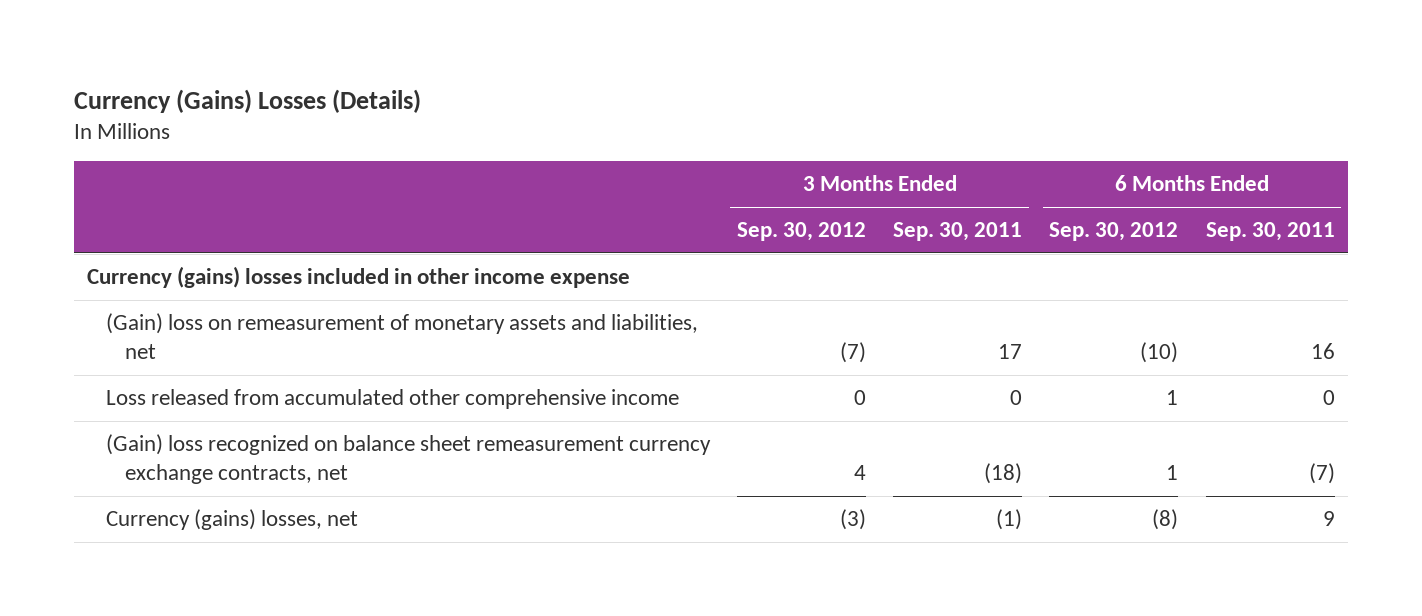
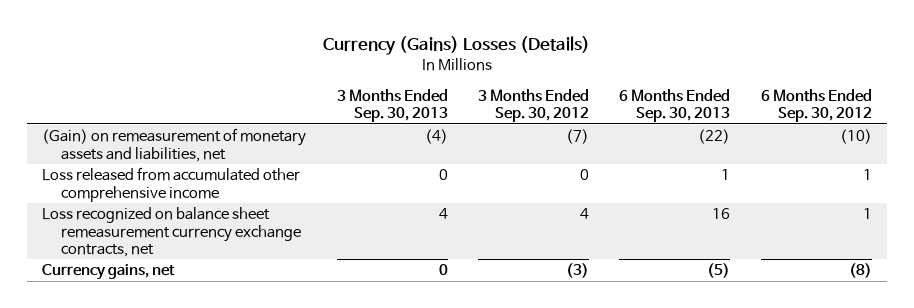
[893,222,1023,242] Sep. 30, 2011 -> none
[1205,222,1335,242] Sep. 30, 2011 -> none
none -> [336,88,448,122] 3 Months Ended Sep. 30, 2013
none -> [619,88,731,122] 6 Months Ended Sep. 30, 2013
[87,266,631,289] Currency (gains) losses included in other income expense -> none
[105,313,698,360] (Gain) loss on remeasurement of monetary assets and liabilities, net -> [42,128,307,162] (Gain) on remeasurement of monetary assets and liabilities, net
[105,434,711,485] (Gain) loss recognized on balance sheet remeasurement currency exchange contracts, net -> [42,207,302,257] Loss recognized on balance sheet remeasurement currency exchange contracts, net
[105,509,358,531] Currency (gains) losses, net -> [42,264,176,281] Currency gains, net

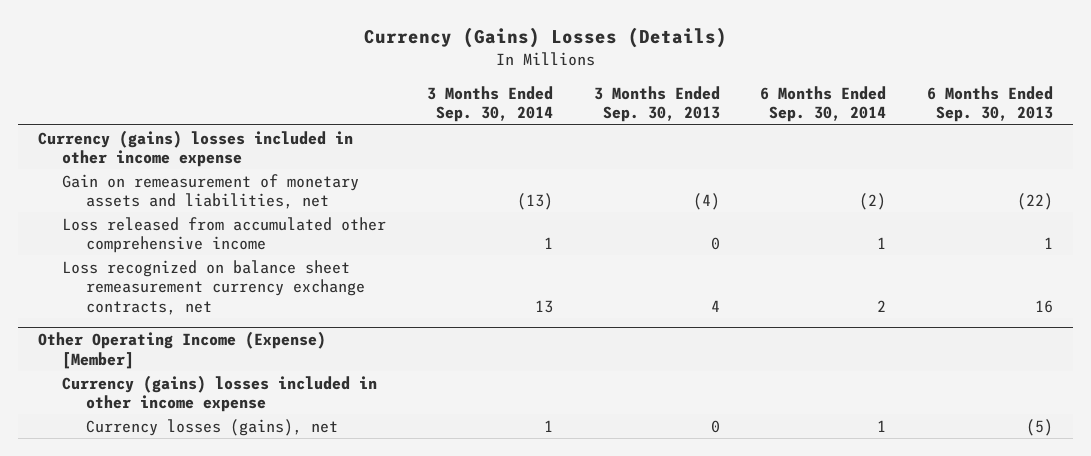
[477,88,589,122] 3 Months Ended Sep. 30, 2012 -> none
[760,88,872,122] 6 Months Ended Sep. 30, 2012 -> none
none -> [426,85,553,123] 3 Months Ended Sep. 30, 2014
none -> [760,85,887,123] 6 Months Ended Sep. 30, 2014
none -> [38,129,354,168] Currency (gains) losses included in other income expense
[42,128,307,162] (Gain) on remeasurement of monetary assets and liabilities, net -> [62,173,360,210] Gain on remeasurement of monetary assets and liabilities, net
none -> [38,331,327,369] Other Operating Income (Expense) [Member]
none -> [62,374,378,413] Currency (gains) losses included in other income expense
[42,264,176,281] Currency gains, net -> [86,418,339,436] Currency losses (gains), net

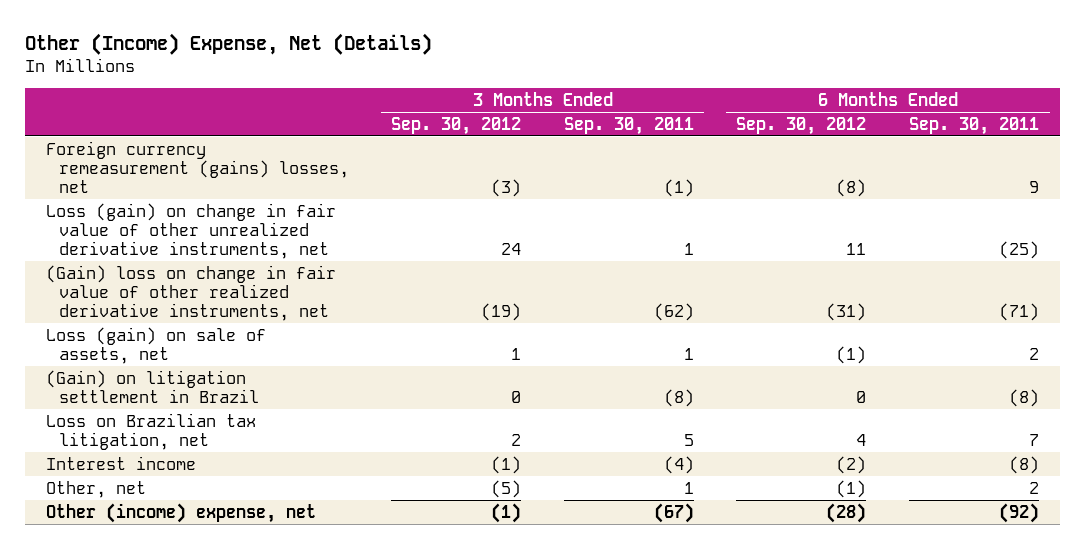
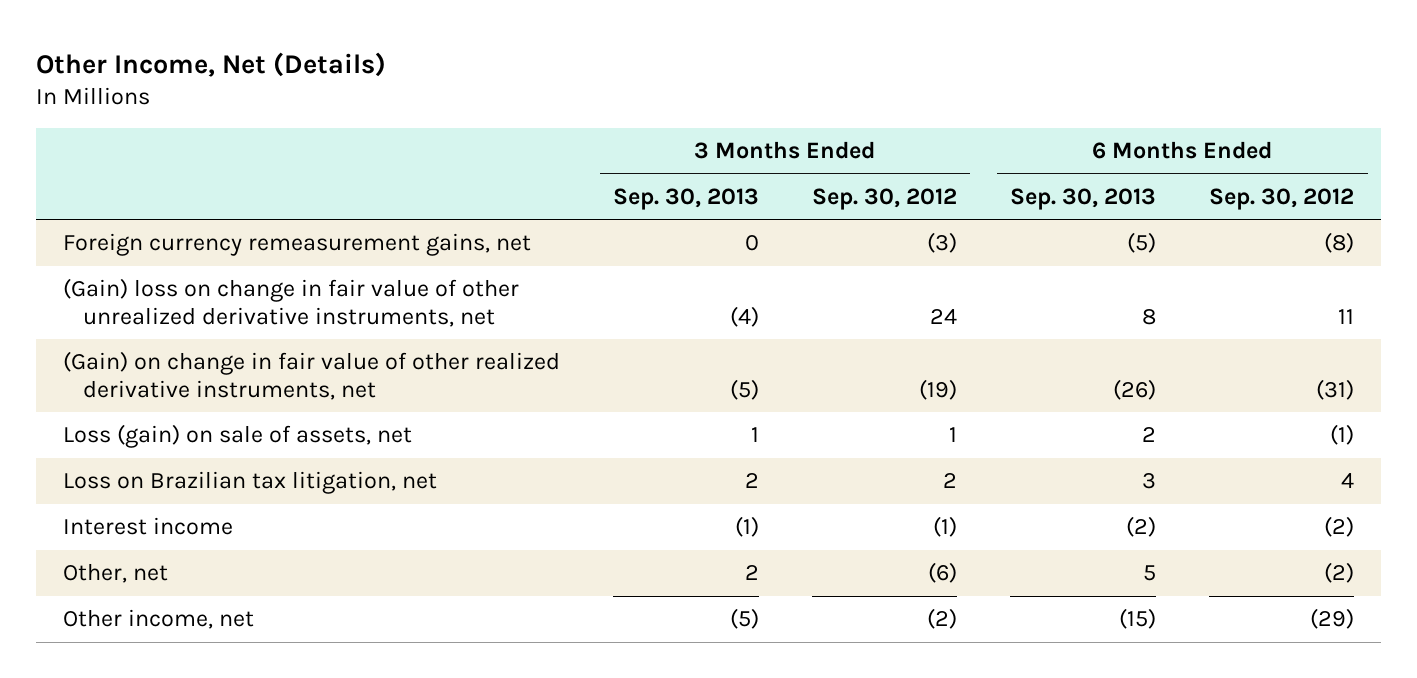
[24,32,432,55] Other (Income) Expense, Net (Details) -> [36,51,387,77] Other Income, Net (Details)
[563,116,694,135] Sep. 30, 2011 -> none
[908,116,1039,135] Sep. 30, 2011 -> none
none -> [612,187,759,210] Sep. 30, 2013
none -> [1010,187,1157,210] Sep. 30, 2013
[45,140,349,193] Foreign currency remeasurement (gains) losses, net -> [62,233,531,257] Foreign currency remeasurement gains, net
[45,202,336,259] Loss (gain) on change in fair value of other unrealized derivative instruments, net -> [62,278,519,327] (Gain) loss on change in fair value of other unrealized derivative instruments, net
[45,264,336,321] (Gain) loss on change in fair value of other realized derivative instruments, net -> [62,351,560,400] (Gain) on change in fair value of other realized derivative instruments, net
[45,369,259,403] (Gain) on litigation settlement in Brazil -> none
[491,479,522,498] (5) -> [928,562,958,584] (6)
[836,479,867,498] (1) -> [1324,562,1355,584] (2)
[45,502,316,523] Other (income) expense, net -> [62,609,254,630] Other income, net
[491,502,522,523] (1) -> [927,608,958,630] (2)
[826,502,867,523] (28) -> [1310,608,1355,630] (29)

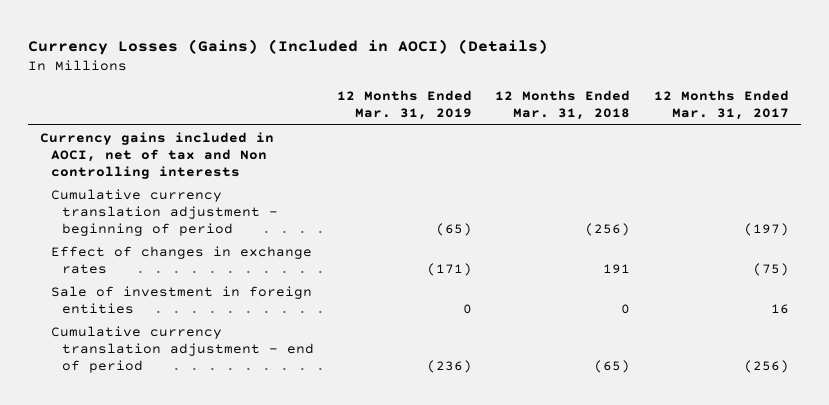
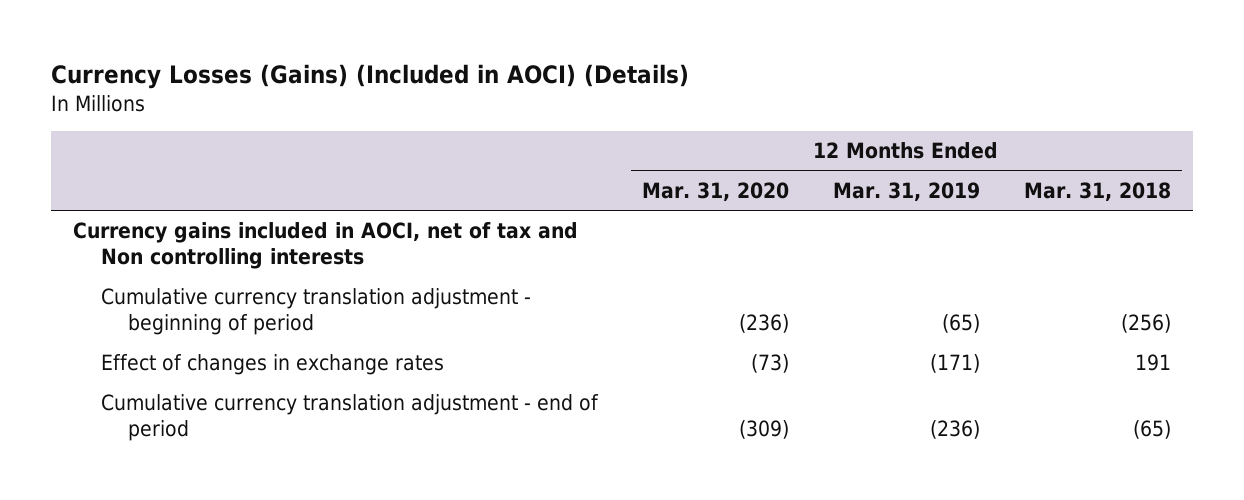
[653,90,789,121] 12 Months Ended Mar. 31, 2017 -> none
none -> [641,182,789,202] Mar. 31, 2020
[50,285,312,314] Sale of investment in foreign entities -> none

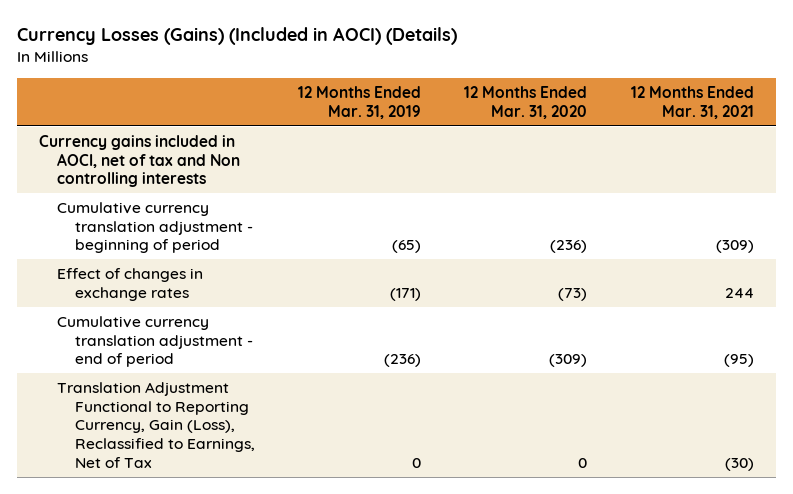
[1023,182,1171,202] Mar. 31, 2018 -> none
none -> [630,86,754,119] 12 Months Ended Mar. 31, 2021
none -> [56,382,255,468] Translation Adjustment Functional to Reporting Currency, Gain (Loss), Reclassified to Earnings, Net of Tax

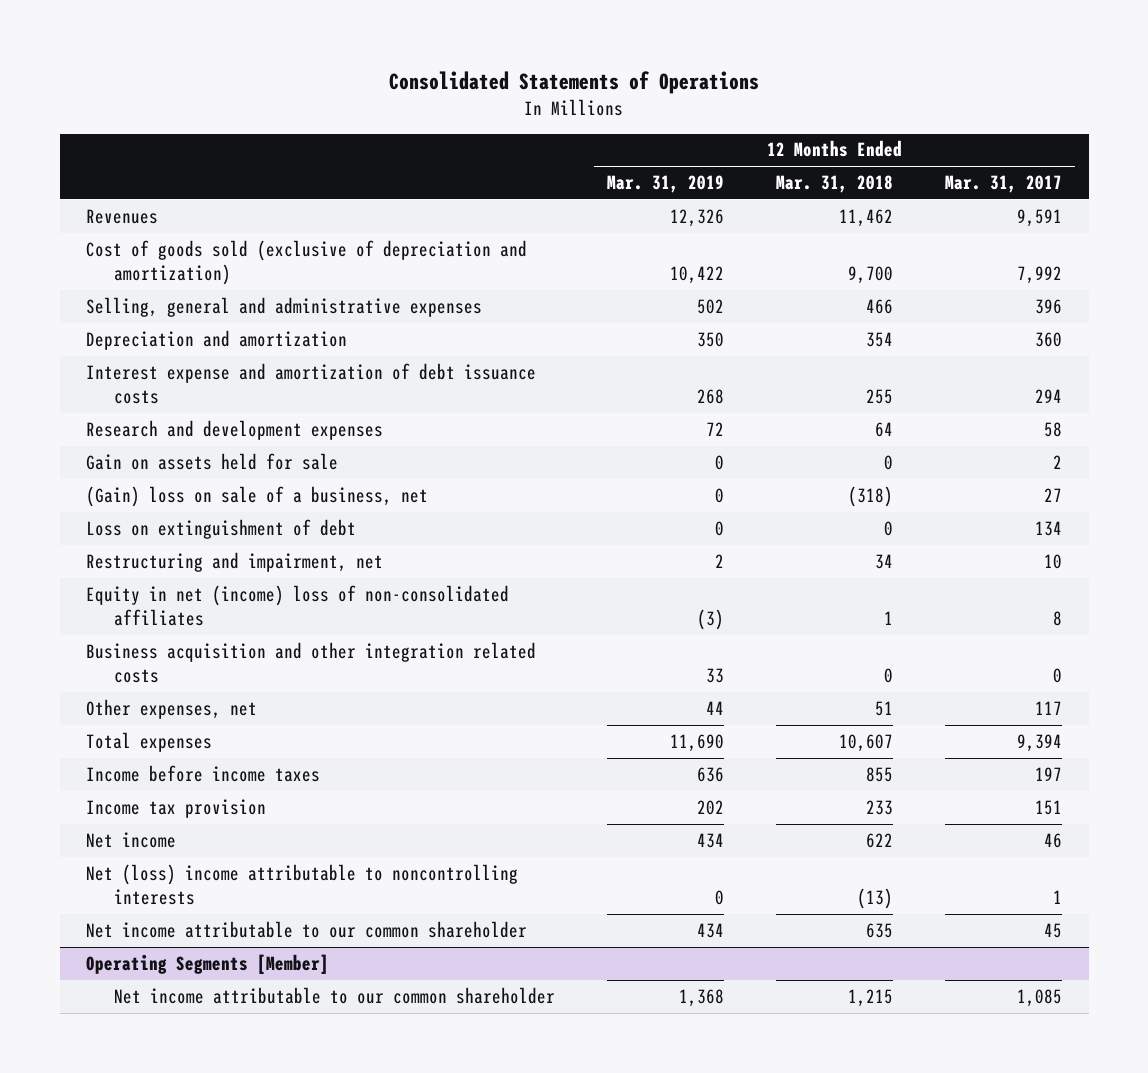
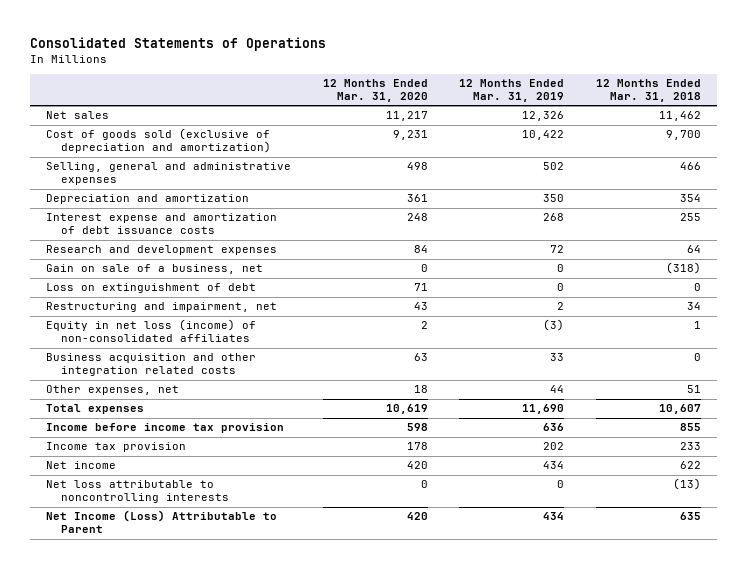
[945,175,1063,194] Mar. 31, 2017 -> none
none -> [322,79,428,103] 12 Months Ended Mar. 31, 2020
[85,208,158,224] Revenues -> [46,111,110,120] Net sales
[85,452,338,470] Gain on assets held for sale -> none
[85,485,428,507] (Gain) loss on sale of a business, net -> [46,264,264,275] Gain on sale of a business, net
[85,584,509,627] Equity in net (income) loss of non-consolidated affiliates -> [46,319,257,343] Equity in net loss (income) of non-consolidated affiliates
[85,764,320,782] Income before income taxes -> [46,423,285,434] Income before income tax provision
[85,953,329,974] Operating Segments [Member] -> none
[113,986,555,1004] Net income attributable to our common shareholder -> none
[85,863,518,906] Net (loss) income attributable to noncontrolling interests -> [46,480,229,504] Net loss attributable to noncontrolling interests
[85,920,527,938] Net income attributable to our common shareholder -> [46,510,278,534] Net Income (Loss) Attributable to Parent

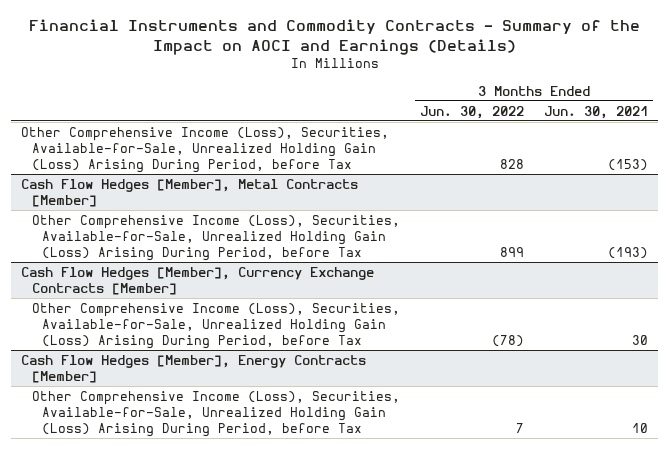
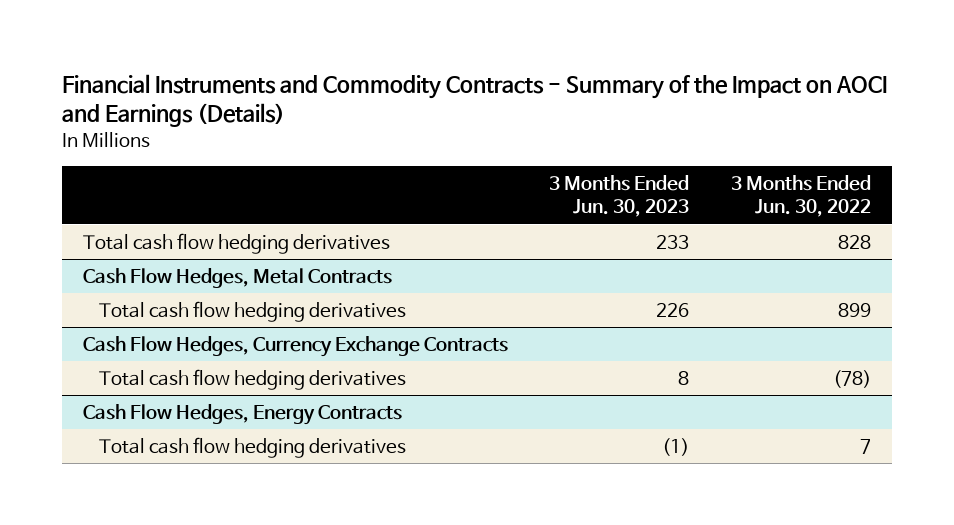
[544,105,649,119] Jun. 30, 2021 -> none
none -> [549,174,690,218] 3 Months Ended Jun. 30, 2023
[21,126,390,173] Other Comprehensive Income (Loss), Securities, Available-for-Sale, Unrealized Holding Gain (Loss) Arising During Period, before Tax -> [82,233,390,255] Total cash flow hedging derivatives
[21,178,359,207] Cash Flow Hedges [Member], Metal Contracts [Member] -> [82,268,392,289] Cash Flow Hedges, Metal Contracts
[31,214,400,261] Other Comprehensive Income (Loss), Securities, Available-for-Sale, Unrealized Holding Gain (Loss) Arising During Period, before Tax -> [98,301,406,323] Total cash flow hedging derivatives
[21,266,375,295] Cash Flow Hedges [Member], Currency Exchange Contracts [Member] -> [82,336,508,358] Cash Flow Hedges, Currency Exchange Contracts
[31,302,400,349] Other Comprehensive Income (Loss), Securities, Available-for-Sale, Unrealized Holding Gain (Loss) Arising During Period, before Tax -> [98,369,406,391] Total cash flow hedging derivatives
[21,354,367,383] Cash Flow Hedges [Member], Energy Contracts [Member] -> [82,404,402,426] Cash Flow Hedges, Energy Contracts
[31,390,400,437] Other Comprehensive Income (Loss), Securities, Available-for-Sale, Unrealized Holding Gain (Loss) Arising During Period, before Tax -> [98,437,406,459] Total cash flow hedging derivatives

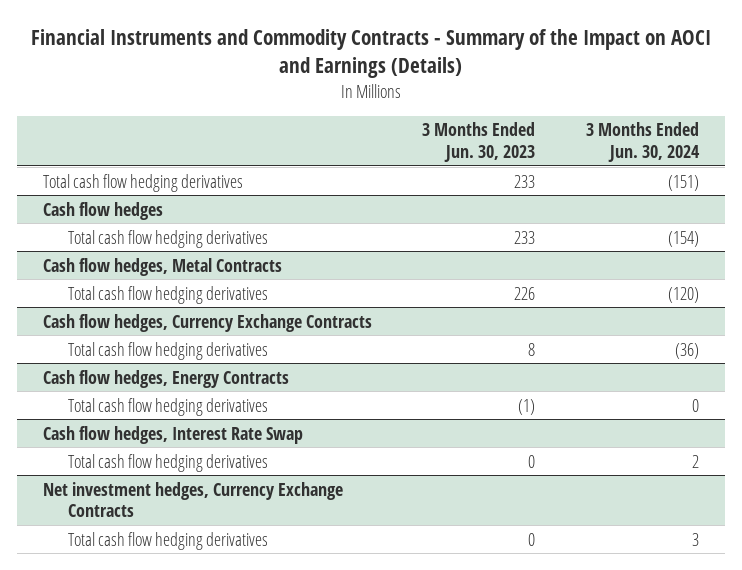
[730,174,871,218] 3 Months Ended Jun. 30, 2022 -> none
none -> [586,122,701,163] 3 Months Ended Jun. 30, 2024
none -> [42,201,163,220] Cash flow hedges
none -> [68,229,269,248] Total cash flow hedging derivatives
[82,268,392,289] Cash Flow Hedges, Metal Contracts -> [42,257,282,276] Cash flow hedges, Metal Contracts
[82,336,508,358] Cash Flow Hedges, Currency Exchange Contracts -> [42,313,372,332] Cash flow hedges, Currency Exchange Contracts
[82,404,402,426] Cash Flow Hedges, Energy Contracts -> [42,369,289,388] Cash flow hedges, Energy Contracts
none -> [42,425,303,444] Cash flow hedges, Interest Rate Swap
none -> [68,453,269,472] Total cash flow hedging derivatives
none -> [42,481,343,518] Net investment hedges, Currency Exchange Contracts
none -> [68,531,269,550] Total cash flow hedging derivatives

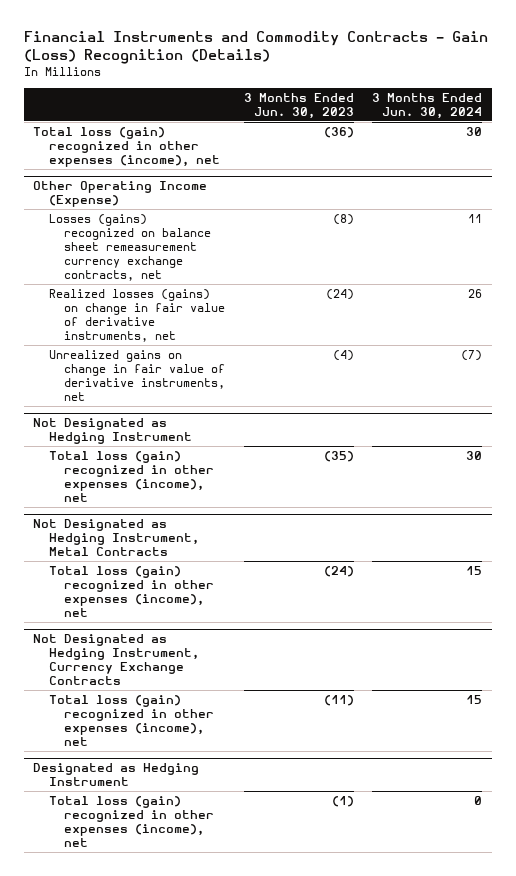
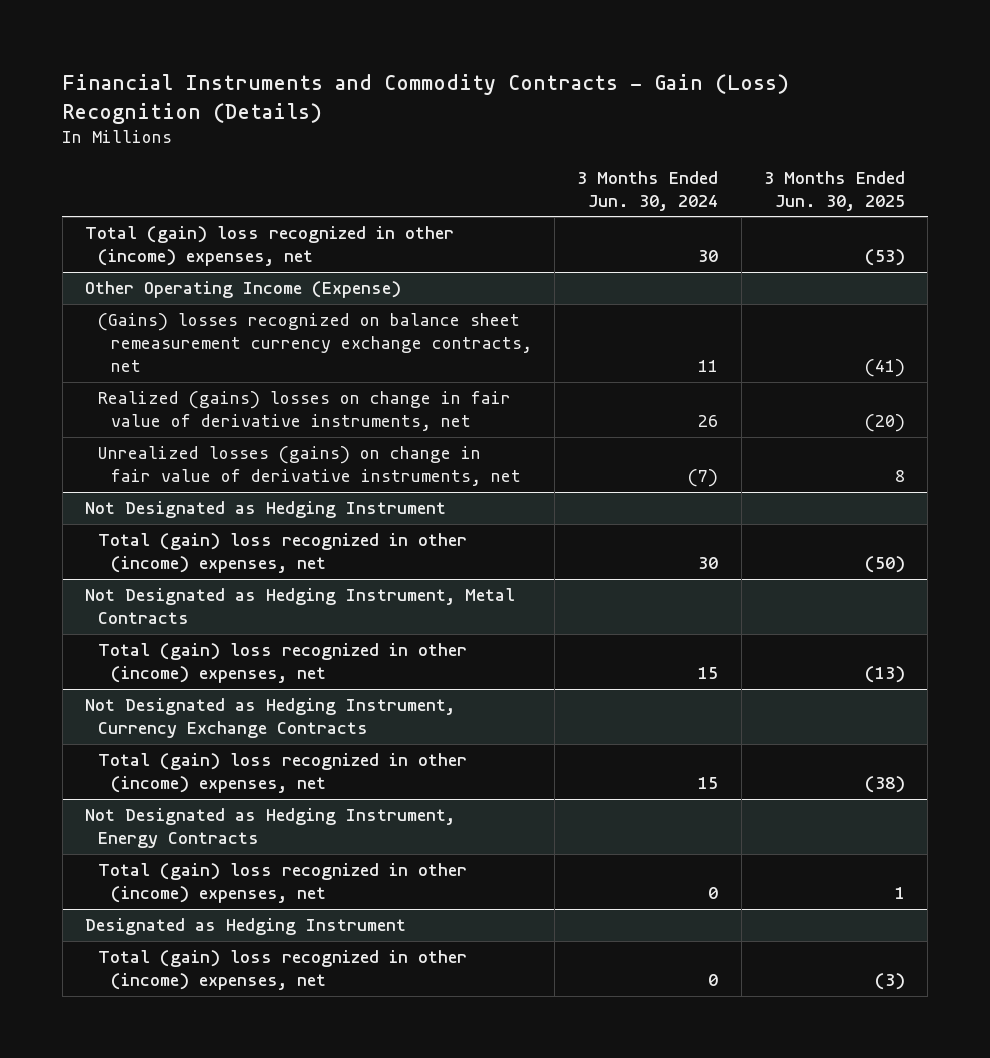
[243,92,354,119] 3 Months Ended Jun. 30, 2023 -> none
none -> [763,170,905,211] 3 Months Ended Jun. 30, 2025
[33,126,220,168] Total loss (gain) recognized in other expenses (income), net -> [85,226,455,267] Total (gain) loss recognized in other (income) expenses, net
[48,213,212,282] Losses (gains) recognized on balance sheet remeasurement currency exchange contracts, net -> [97,313,532,373] (Gains) losses recognized on balance sheet remeasurement currency exchange contracts, net
[48,288,226,343] Realized losses (gains) on change in fair value of derivative instruments, net -> [97,391,511,432] Realized (gains) losses on change in fair value of derivative instruments, net
[48,349,226,402] Unrealized gains on change in fair value of derivative instruments, net -> [97,446,521,487] Unrealized losses (gains) on change in fair value of derivative instruments, net
[48,450,215,503] Total loss (gain) recognized in other expenses (income), net -> [97,533,467,574] Total (gain) loss recognized in other (income) expenses, net
[48,565,215,618] Total loss (gain) recognized in other expenses (income), net -> [97,643,467,684] Total (gain) loss recognized in other (income) expenses, net
[48,694,215,747] Total loss (gain) recognized in other expenses (income), net -> [97,753,467,794] Total (gain) loss recognized in other (income) expenses, net
none -> [85,808,456,849] Not Designated as Hedging Instrument, Energy Contracts
none -> [97,863,467,904] Total (gain) loss recognized in other (income) expenses, net
[48,795,215,848] Total loss (gain) recognized in other expenses (income), net -> [97,950,467,991] Total (gain) loss recognized in other (income) expenses, net

